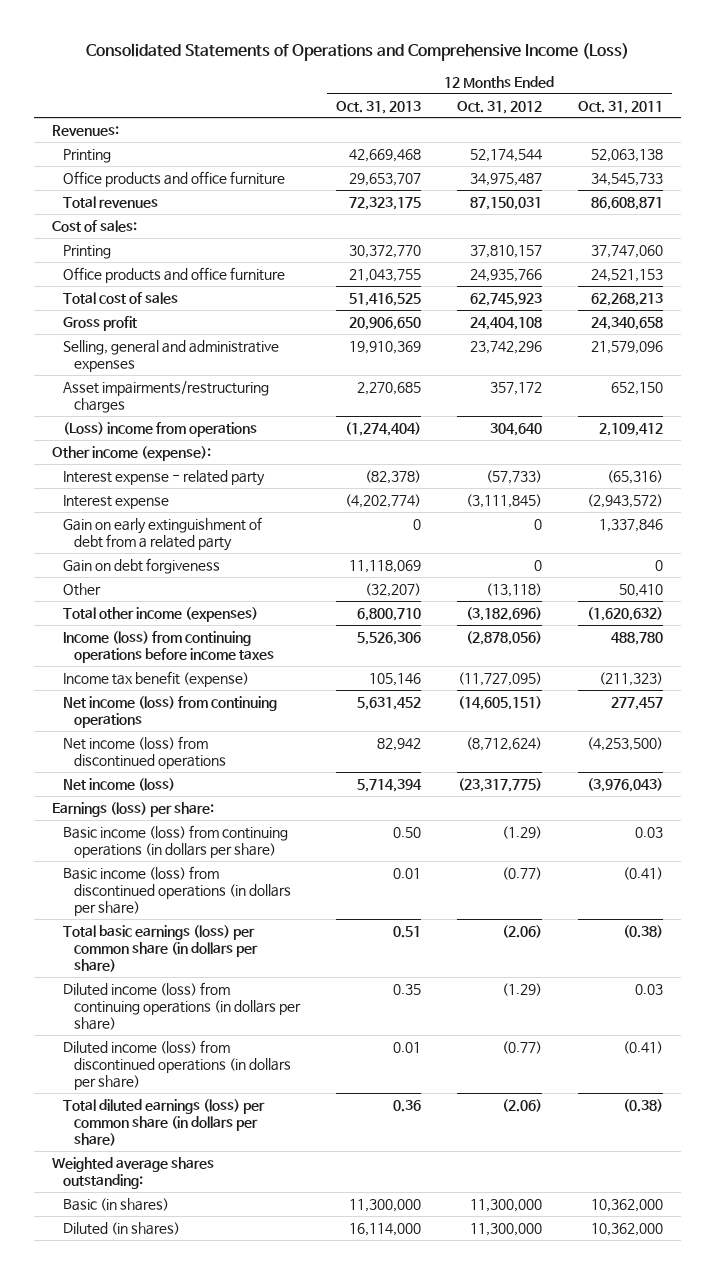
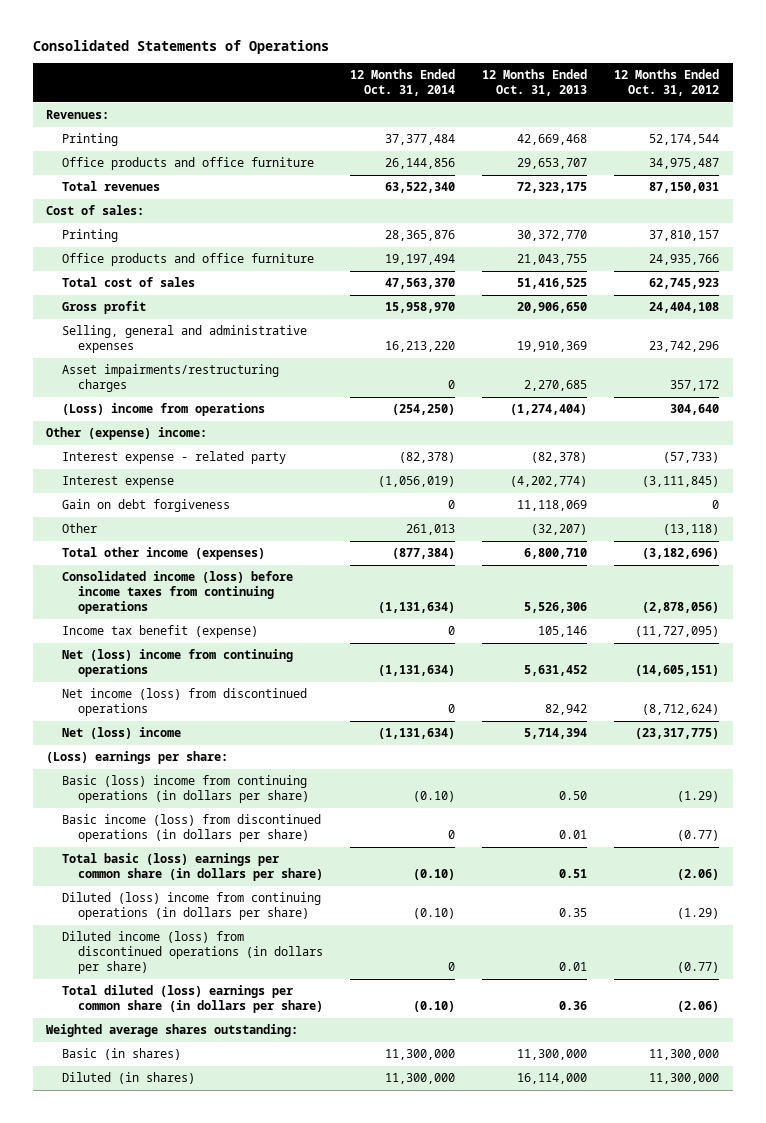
[85,42,629,61] Consolidated Statements of Operations and Comprehensive Income (Loss) -> [32,40,329,55] Consolidated Statements of Operations
[577,100,663,114] Oct. 31, 2011 -> none
none -> [350,69,456,97] 12 Months Ended Oct. 31, 2014
[52,445,212,461] Other income (expense): -> [46,427,208,441] Other (expense) income:
[62,516,262,551] Gain on early extinguishment of debt from a related party -> none
[62,630,274,663] Income (loss) from continuing operations before income taxes -> [62,571,294,615] Consolidated income (loss) before income taxes from continuing operations
[62,695,277,728] Net income (loss) from continuing operations -> [62,649,294,678] Net (loss) income from continuing operations
[62,777,175,791] Net income (loss) -> [62,727,182,740] Net (loss) income
[52,801,215,817] Earnings (loss) per share: -> [46,751,229,765] (Loss) earnings per share:
[62,824,288,858] Basic income (loss) from continuing operations (in dollars per share) -> [62,775,310,804] Basic (loss) income from continuing operations (in dollars per share)
[62,924,258,973] Total basic earnings (loss) per common share (in dollars per share) -> [62,853,324,882] Total basic (loss) earnings per common share (in dollars per share)
[62,981,301,1031] Diluted income (loss) from continuing operations (in dollars per share) -> [62,892,322,921] Diluted (loss) income from continuing operations (in dollars per share)
[62,1098,265,1147] Total diluted earnings (loss) per common share (in dollars per share) -> [62,985,324,1014] Total diluted (loss) earnings per common share (in dollars per share)

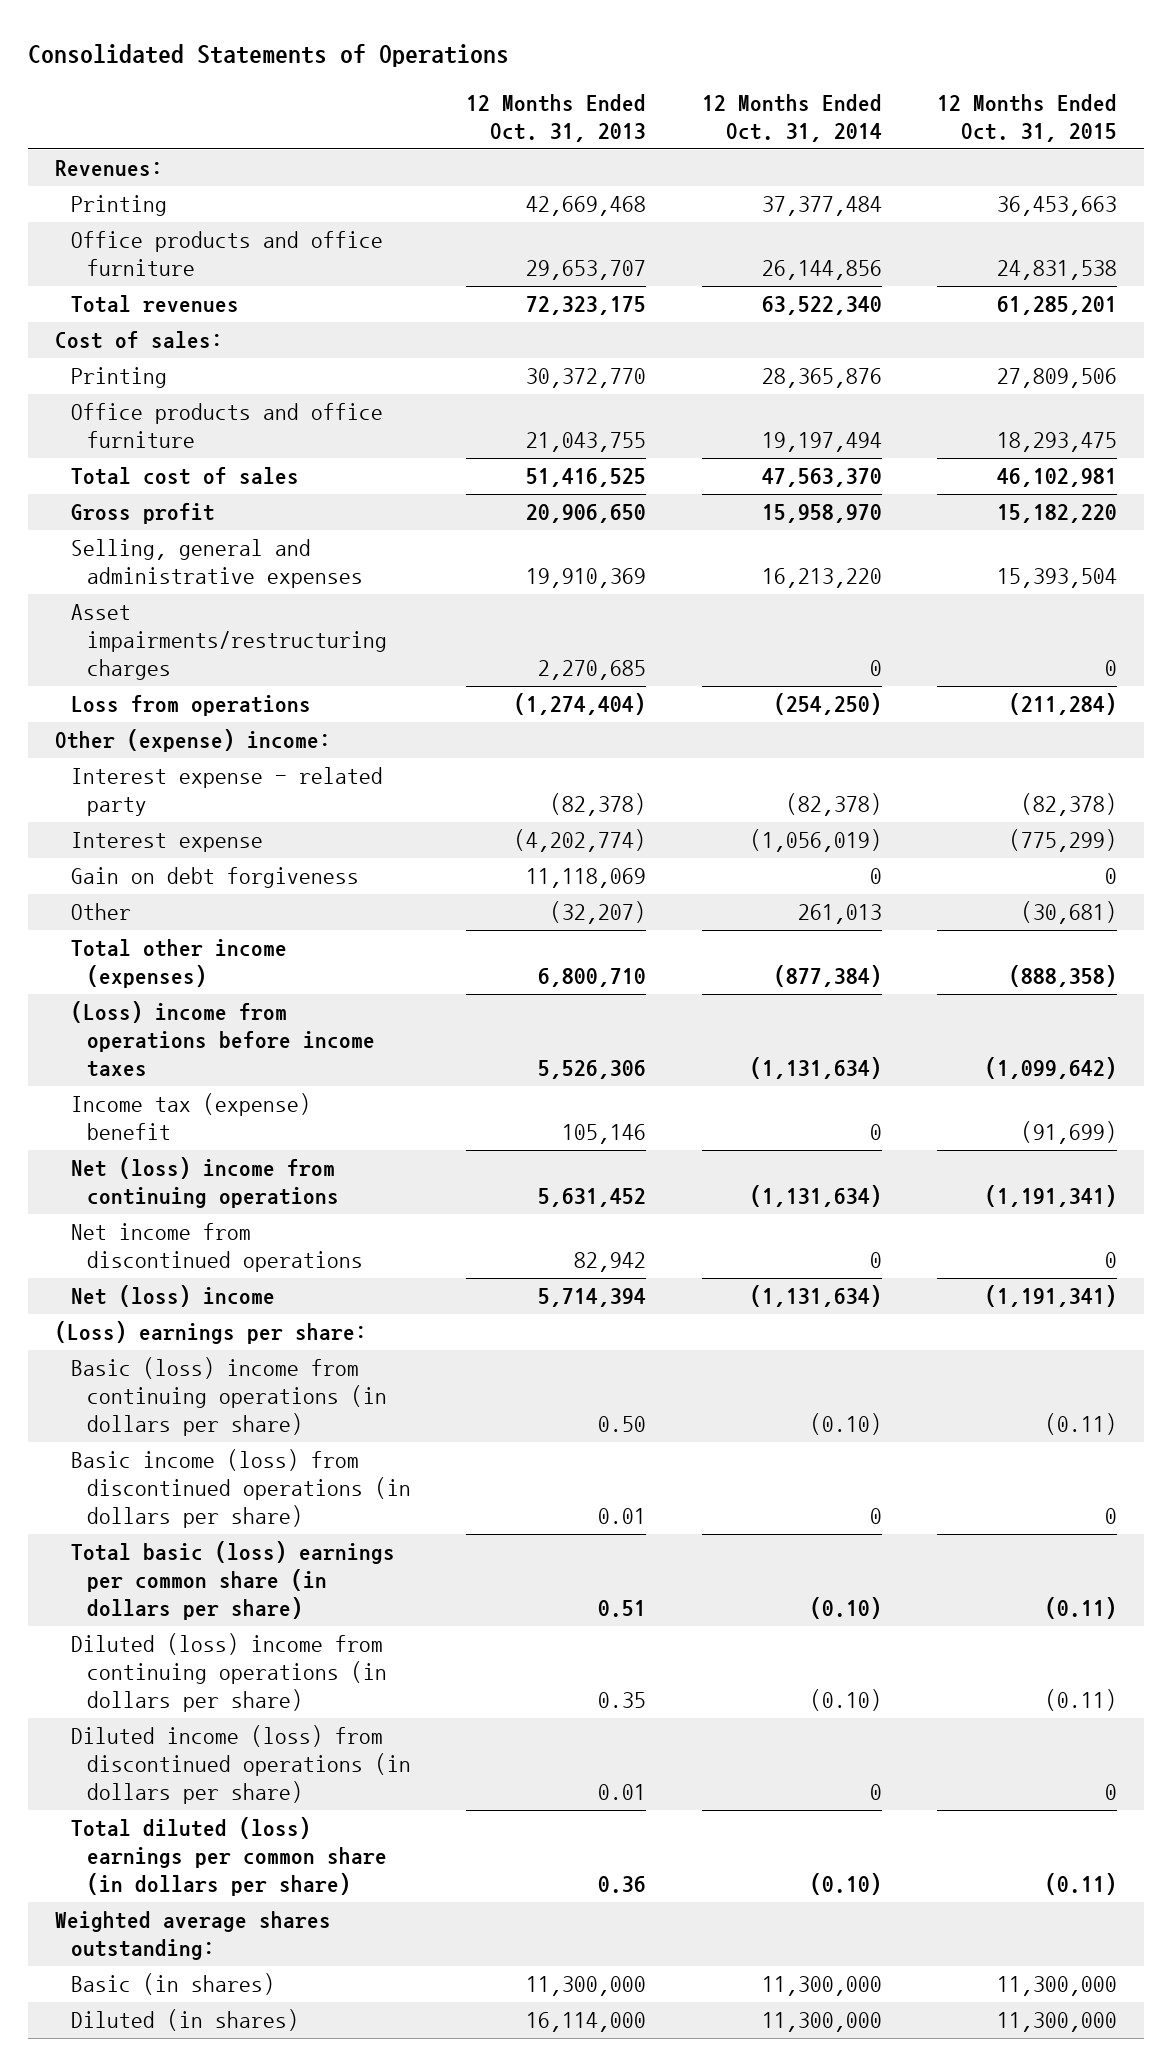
[614,69,720,97] 12 Months Ended Oct. 31, 2012 -> none
none -> [936,93,1117,142] 12 Months Ended Oct. 31, 2015
[62,403,266,417] (Loss) income from operations -> [71,695,312,717] Loss from operations
[62,571,294,615] Consolidated income (loss) before income taxes from continuing operations -> [71,1001,375,1077] (Loss) income from operations before income taxes
[62,625,259,639] Income tax benefit (expense) -> [71,1093,312,1141] Income tax (expense) benefit
[62,688,308,717] Net income (loss) from discontinued operations -> [71,1223,363,1273] Net income from discontinued operations

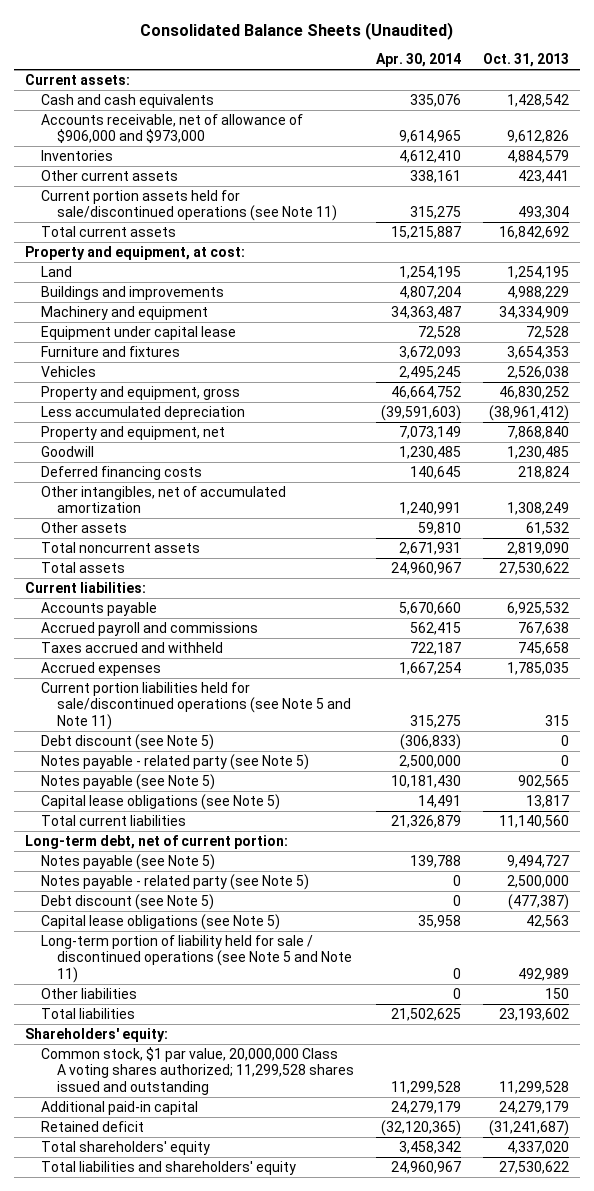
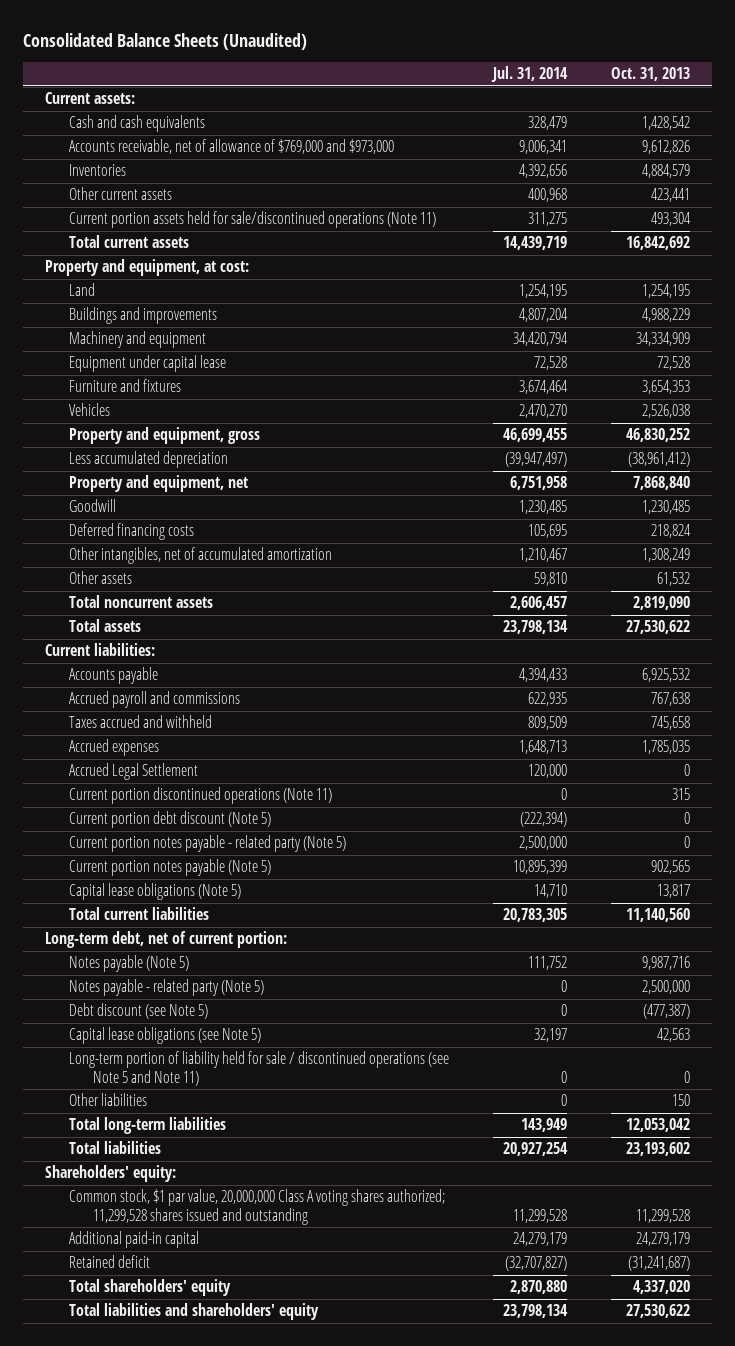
[375,53,461,68] Apr. 30, 2014 -> none
none -> [491,66,569,83] Jul. 31, 2014
[40,113,303,144] Accounts receivable, net of allowance of $906,000 and $973,000 -> [69,139,395,155] Accounts receivable, net of allowance of $769,000 and $973,000
[40,189,337,222] Current portion assets held for sale/discontinued operations (see Note 11) -> [69,211,437,229] Current portion assets held for sale/discontinued operations (Note 11)
none -> [69,763,199,781] Accrued Legal Settlement
[40,681,351,730] Current portion liabilities held for sale/discontinued operations (see Note 5 and Note 11) -> [69,787,333,805] Current portion discontinued operations (Note 11)
[40,733,214,750] Debt discount (see Note 5) -> [69,811,272,829] Current portion debt discount (Note 5)
[40,753,309,770] Notes payable - related party (see Note 5) -> [69,835,347,853] Current portion notes payable - related party (Note 5)
[40,773,215,790] Notes payable (see Note 5) -> [69,859,272,877] Current portion notes payable (Note 5)
[40,793,280,810] Capital lease obligations (see Note 5) -> [69,883,242,901] Capital lease obligations (Note 5)
[40,853,215,870] Notes payable (see Note 5) -> [69,955,190,973] Notes payable (Note 5)
[506,854,569,868] 9,494,727 -> [641,956,690,971] 9,987,716
[40,873,309,890] Notes payable - related party (see Note 5) -> [69,979,265,997] Notes payable - related party (Note 5)
[517,967,569,981] 492,989 -> [683,1070,690,1083] 0
none -> [69,1117,227,1135] Total long-term liabilities

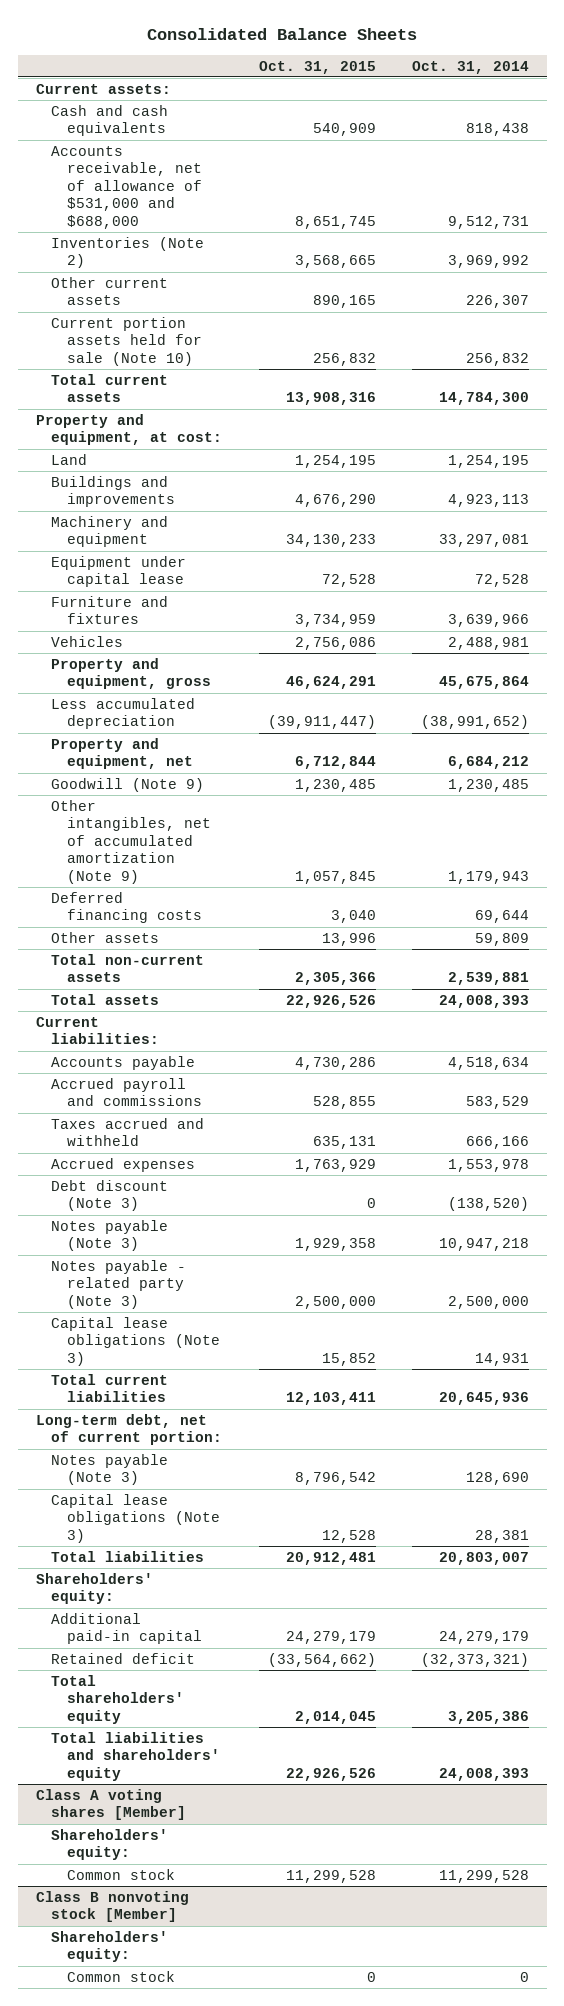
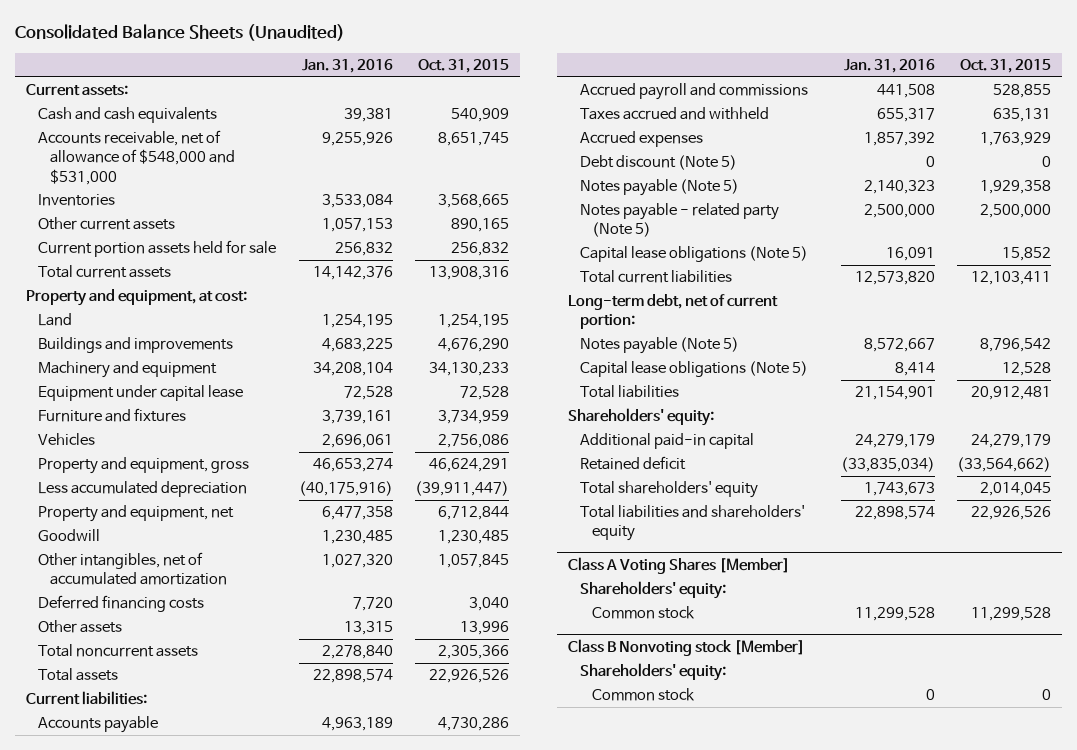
[147,28,418,41] Consolidated Balance Sheets -> [15,24,346,42] Consolidated Balance Sheets (Unaudited)
[411,60,529,74] Oct. 31, 2014 -> none
none -> [301,59,393,74] Jan. 31, 2016
[51,145,203,230] Accounts receivable, net of allowance of $531,000 and $688,000 -> [38,130,236,185] Accounts receivable, net of allowance of $548,000 and $531,000
[51,236,205,269] Inventories (Note 2) -> [38,194,116,207] Inventories
[51,316,203,366] Current portion assets held for sale (Note 10) -> [38,240,277,258] Current portion assets held for sale
[51,777,205,792] Goodwill (Note 9) -> [38,529,101,543] Goodwill
[51,799,212,885] Other intangibles, net of accumulated amortization (Note 9) -> [38,552,228,586] Other intangibles, net of accumulated amortization
[51,953,205,983] Total non-current assets -> [38,644,199,658] Total noncurrent assets
[51,1179,169,1212] Debt discount (Note 3) -> [580,155,738,171] Debt discount (Note 5)
[51,1219,169,1252] Notes payable (Note 3) -> [580,179,740,197] Notes payable (Note 5)
[51,1259,187,1309] Notes payable - related party (Note 3) -> [580,203,780,238] Notes payable - related party (Note 5)
[51,1316,221,1366] Capital lease obligations (Note 3) -> [580,246,809,263] Capital lease obligations (Note 5)
[51,1453,169,1486] Notes payable (Note 3) -> [580,337,740,355] Notes payable (Note 5)
[51,1493,221,1543] Capital lease obligations (Note 3) -> [580,361,809,378] Capital lease obligations (Note 5)
[35,1788,187,1821] Class A voting shares [Member] -> [568,556,791,574] Class A Voting Shares [Member]
[35,1890,189,1923] Class B nonvoting stock [Member] -> [568,638,806,656] Class B Nonvoting stock [Member]

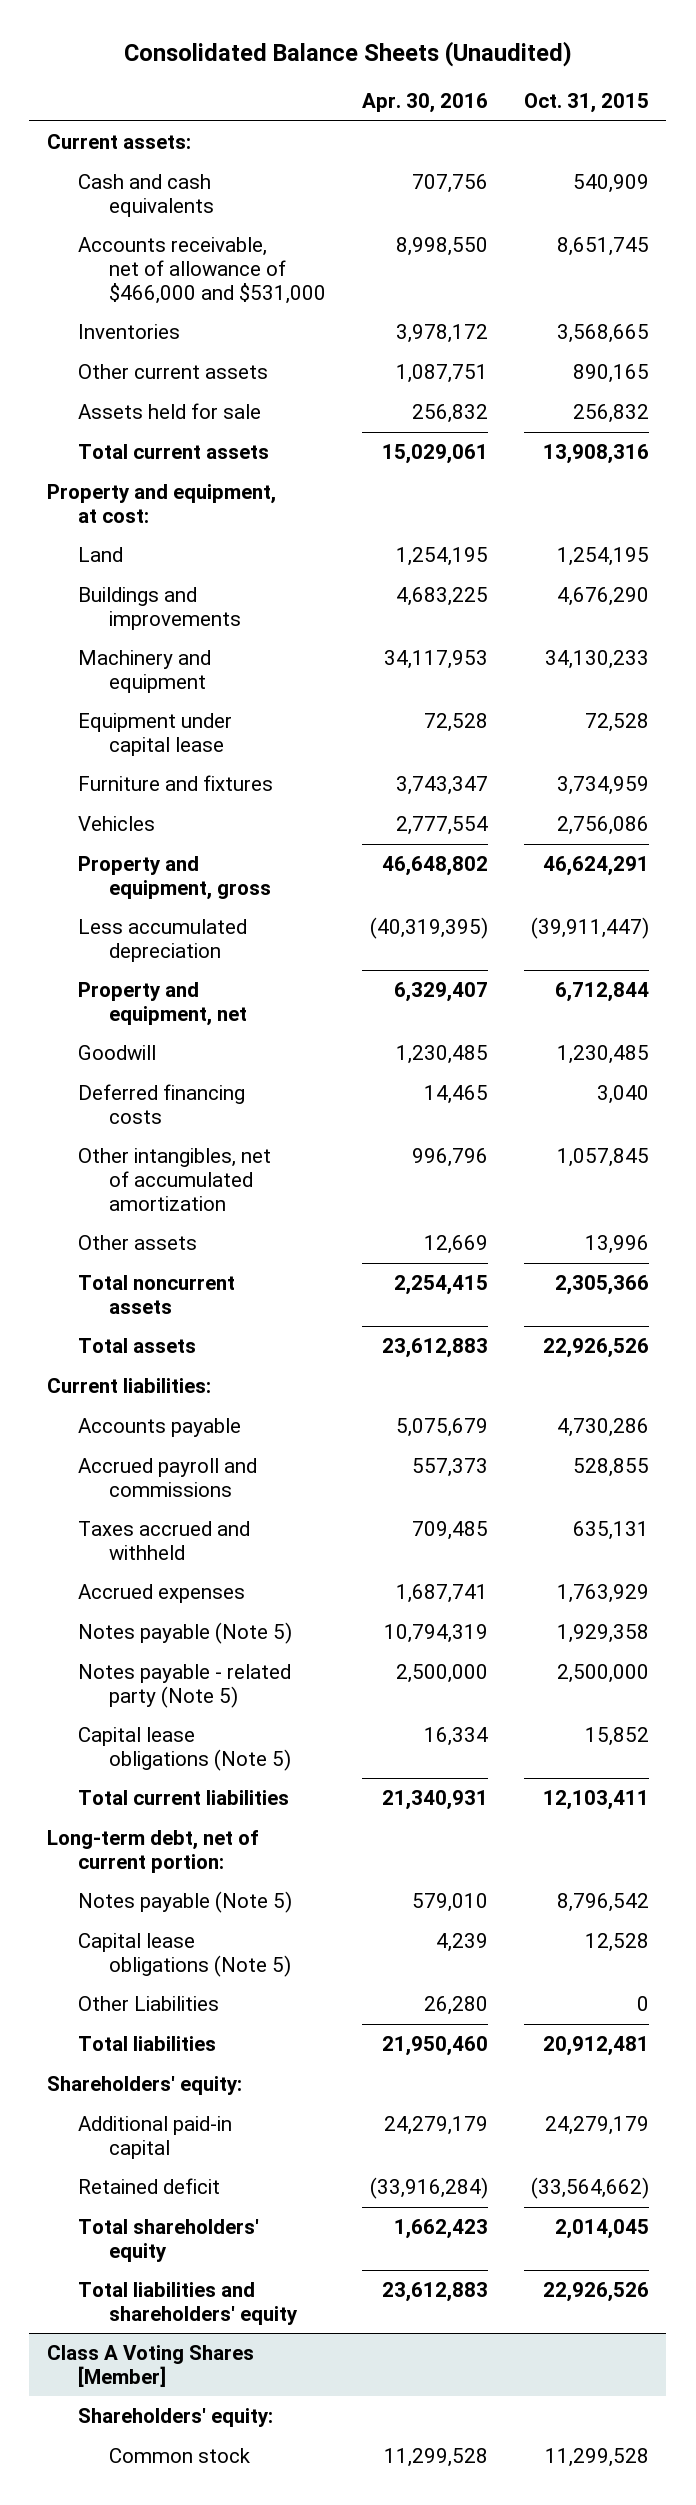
[301,59,393,74] Jan. 31, 2016 -> none
none -> [361,93,488,114] Apr. 30, 2016
[38,130,236,185] Accounts receivable, net of allowance of $548,000 and $531,000 -> [78,236,327,304] Accounts receivable, net of allowance of $466,000 and $531,000
[38,240,277,258] Current portion assets held for sale -> [78,402,262,419] Assets held for sale
[38,552,228,586] Other intangibles, net of accumulated amortization -> [78,1147,272,1211] Other intangibles, net of accumulated amortization
[580,155,738,171] Debt discount (Note 5) -> none
none -> [78,1995,220,2011] Other Liabilities
[568,638,806,656] Class B Nonvoting stock [Member] -> none
[580,663,727,682] Shareholders' equity: -> none
[591,688,695,702] Common stock -> none

